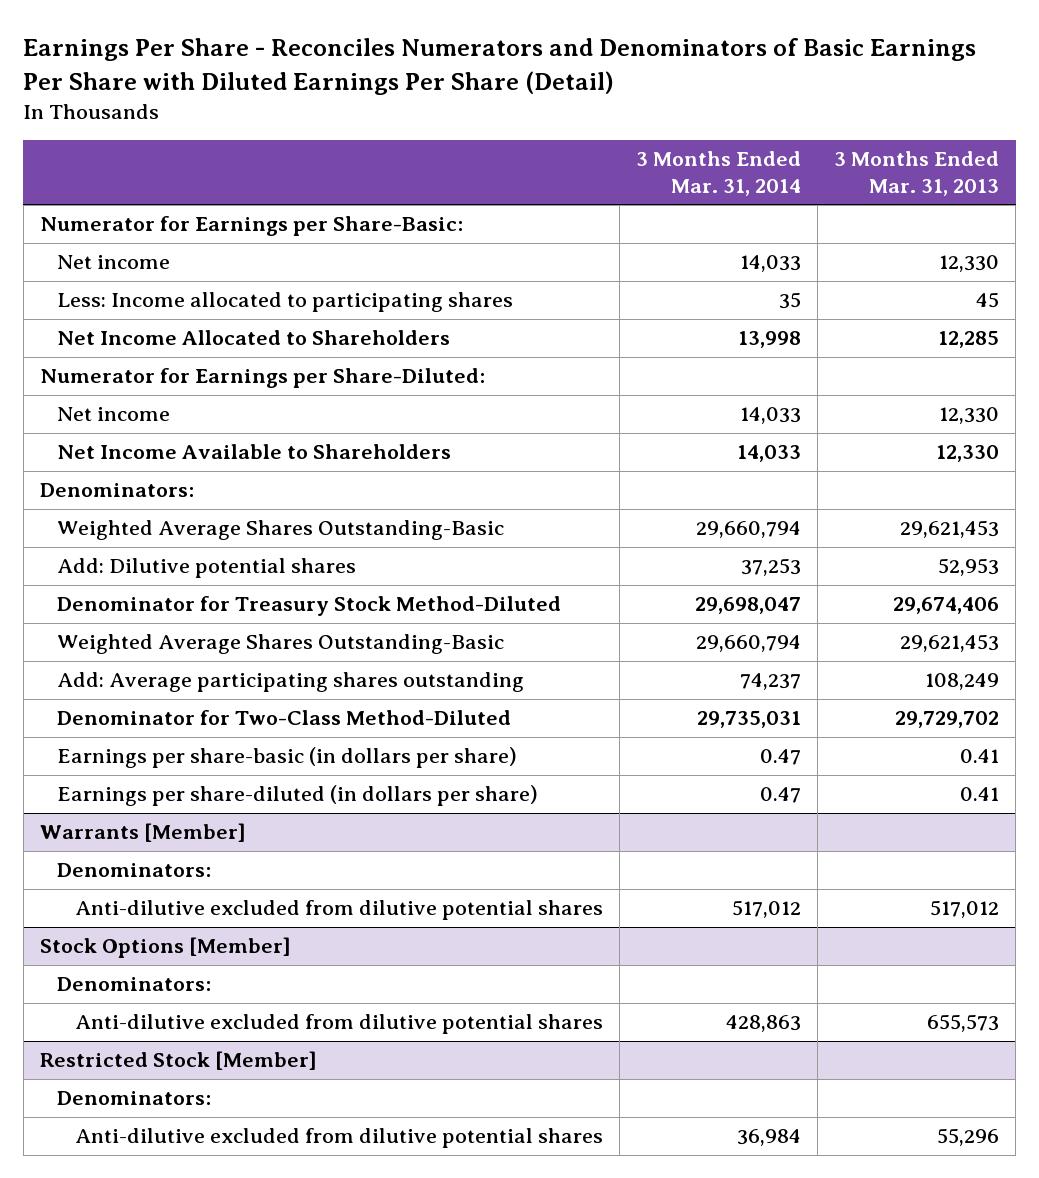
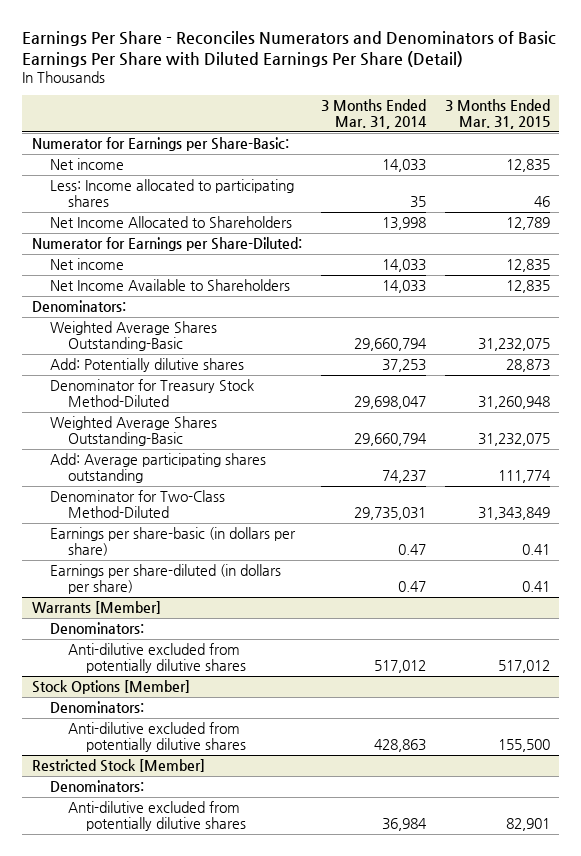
[834,151,1000,196] 3 Months Ended Mar. 31, 2013 -> none
none -> [444,98,550,129] 3 Months Ended Mar. 31, 2015
[57,558,357,579] Add: Dilutive potential shares -> [49,358,244,373] Add: Potentially dilutive shares
[74,900,603,921] Anti-dilutive excluded from dilutive potential shares -> [68,643,247,673] Anti-dilutive excluded from potentially dilutive shares
[74,1014,603,1035] Anti-dilutive excluded from dilutive potential shares -> [68,722,247,752] Anti-dilutive excluded from potentially dilutive shares
[74,1128,603,1149] Anti-dilutive excluded from dilutive potential shares -> [68,801,247,831] Anti-dilutive excluded from potentially dilutive shares

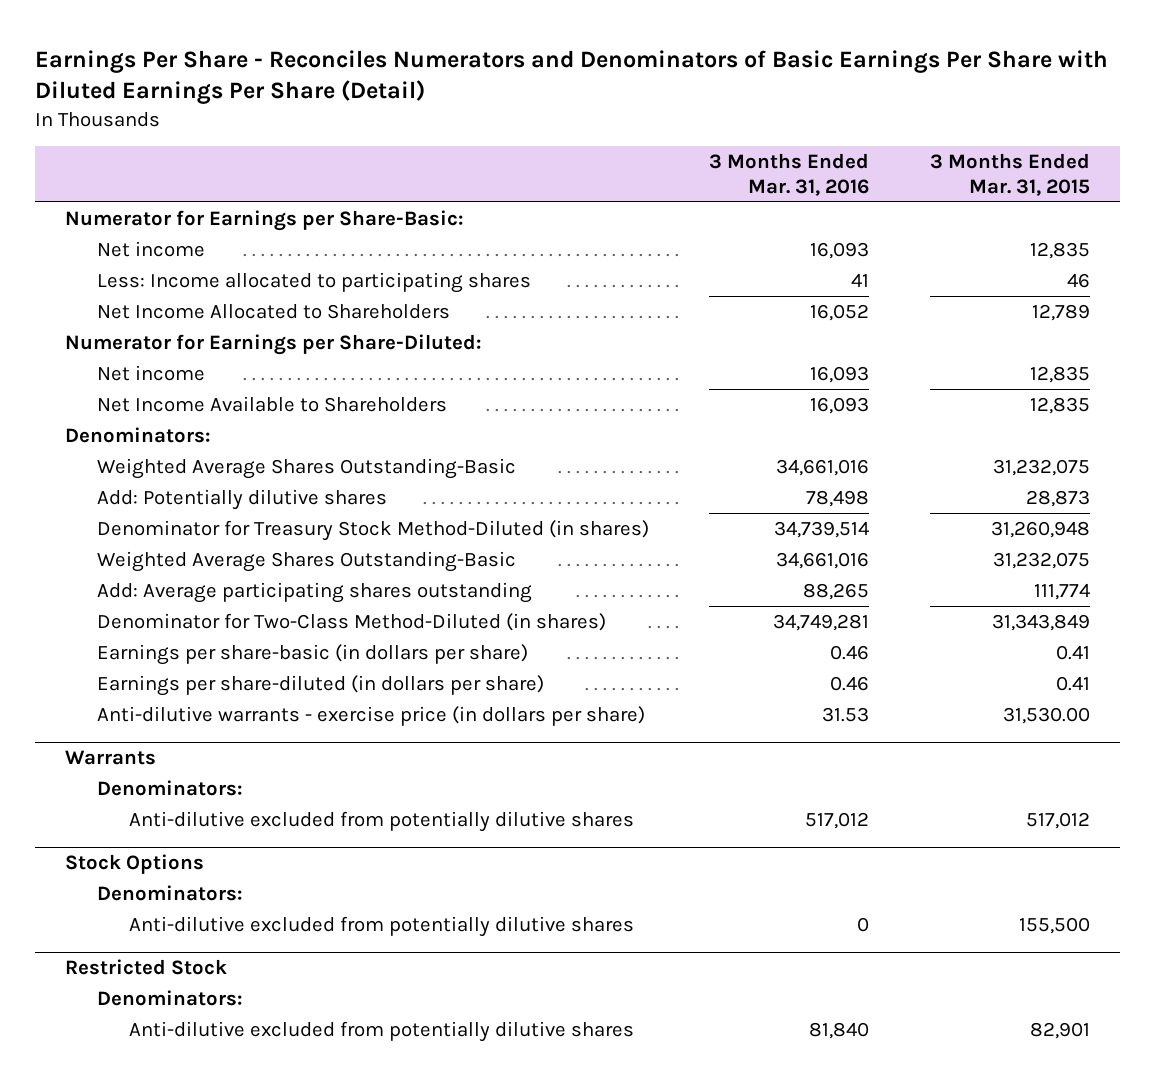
[320,98,427,129] 3 Months Ended Mar. 31, 2014 -> none
none -> [709,153,870,196] 3 Months Ended Mar. 31, 2016
[49,379,254,407] Denominator for Treasury Stock Method-Diluted -> [96,519,649,541] Denominator for Treasury Stock Method-Diluted (in shares)
[49,490,225,518] Denominator for Two-Class Method-Diluted -> [96,612,606,631] Denominator for Two-Class Method-Diluted (in shares)
none -> [96,705,645,726] Anti-dilutive warrants - exercise price (in dollars per share)
[31,601,161,615] Warrants [Member] -> [65,750,157,766] Warrants
[31,680,190,695] Stock Options [Member] -> [65,854,205,875] Stock Options
[31,759,205,773] Restricted Stock [Member] -> [65,959,228,976] Restricted Stock

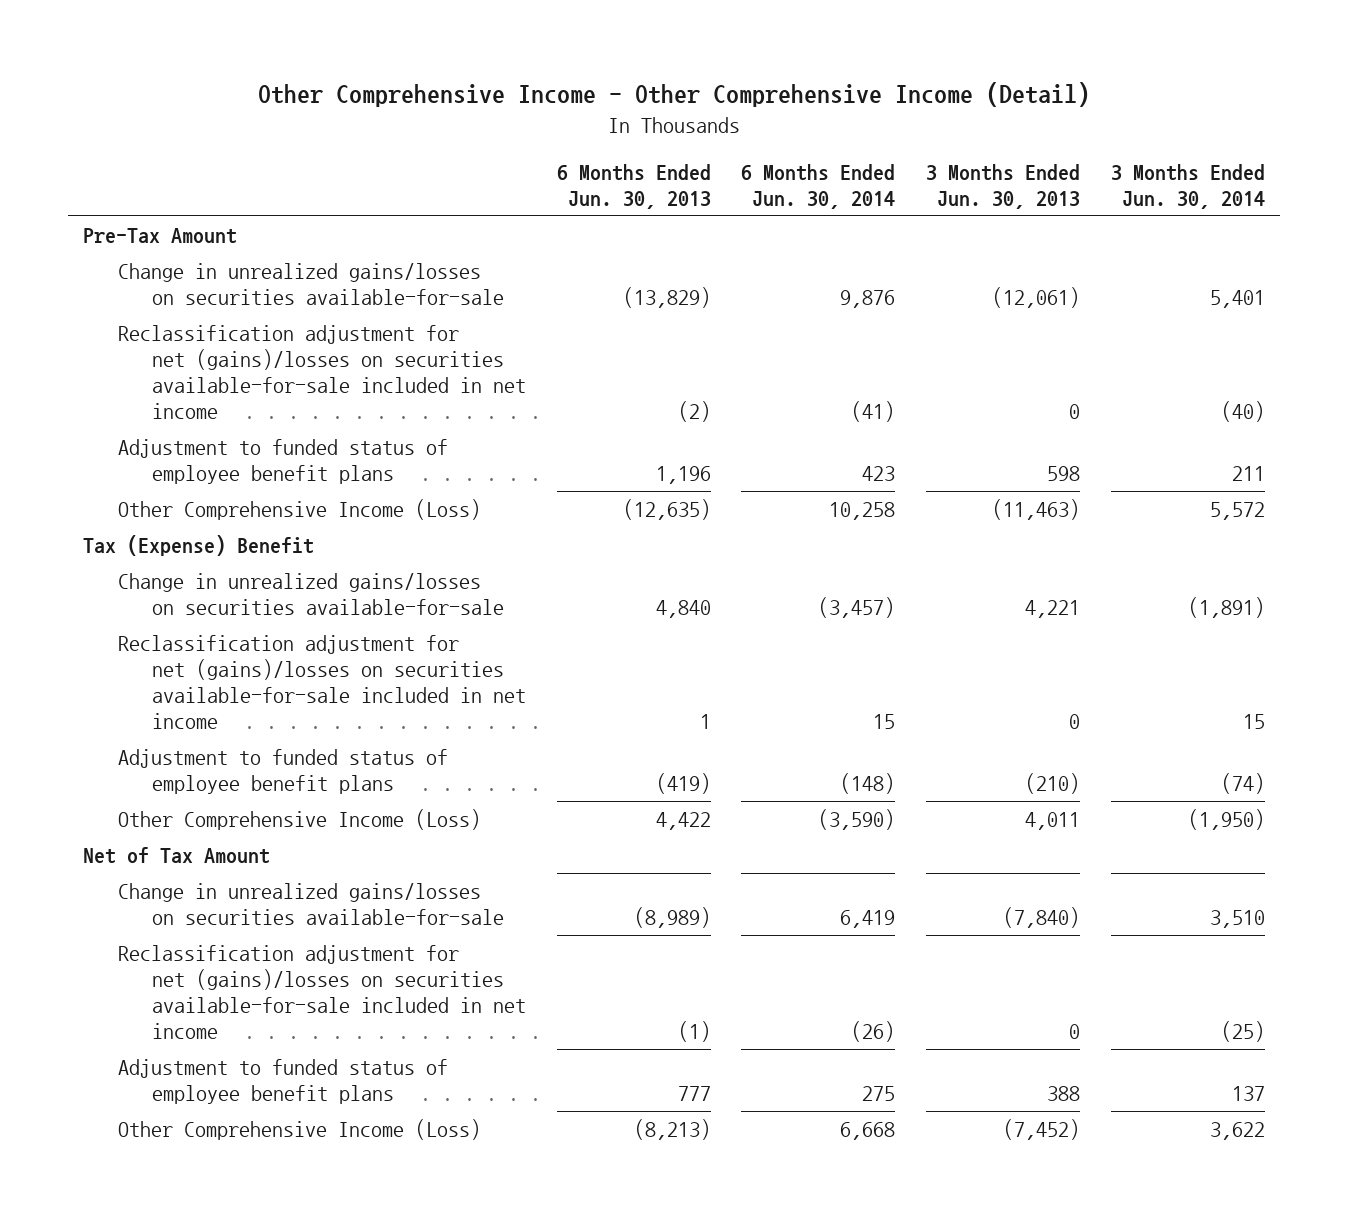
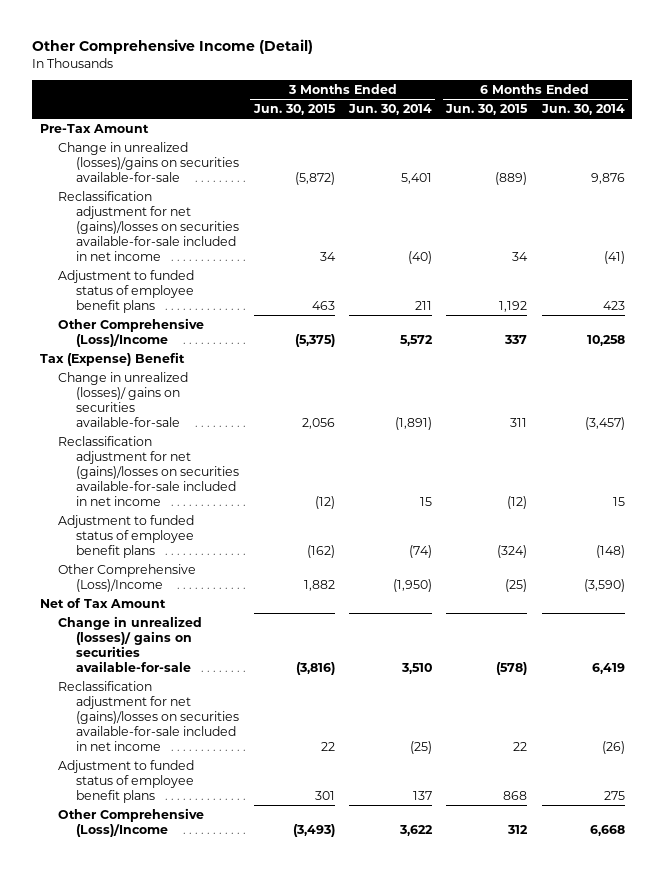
[257,81,1090,107] Other Comprehensive Income - Other Comprehensive Income (Detail) -> [32,39,314,55] Other Comprehensive Income (Detail)
[556,163,711,209] 6 Months Ended Jun. 30, 2013 -> none
[926,163,1081,209] 3 Months Ended Jun. 30, 2013 -> none
none -> [252,104,336,116] Jun. 30, 2015
none -> [445,104,529,116] Jun. 30, 2015
[117,263,505,306] Change in unrealized gains/losses on securities available-for-sale -> [57,141,240,182] Change in unrealized (losses)/gains on securities available-for-sale
[117,499,481,521] Other Comprehensive Income (Loss) -> [57,317,204,347] Other Comprehensive (Loss)/Income
[117,573,505,616] Change in unrealized gains/losses on securities available-for-sale -> [57,371,188,427] Change in unrealized (losses)/ gains on securities available-for-sale
[117,809,481,831] Other Comprehensive Income (Loss) -> [57,563,196,592] Other Comprehensive (Loss)/Income
[117,883,505,926] Change in unrealized gains/losses on securities available-for-sale -> [57,615,202,672] Change in unrealized (losses)/ gains on securities available-for-sale
[117,1119,481,1141] Other Comprehensive Income (Loss) -> [57,807,204,837] Other Comprehensive (Loss)/Income

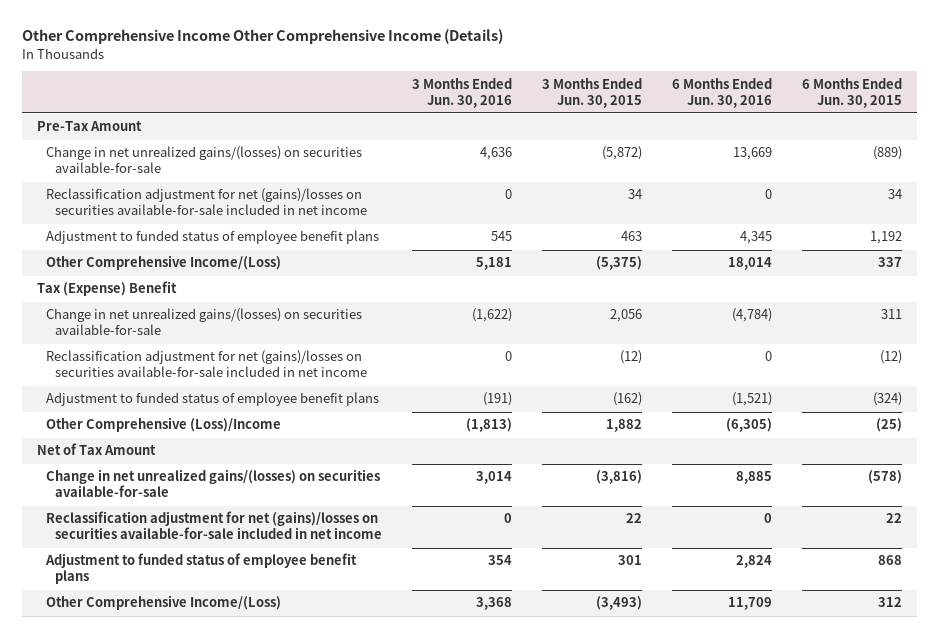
[32,39,314,55] Other Comprehensive Income (Detail) -> [21,29,503,45] Other Comprehensive Income Other Comprehensive Income (Details)
[347,104,432,116] Jun. 30, 2014 -> none
[540,104,625,116] Jun. 30, 2014 -> none
none -> [412,77,513,108] 3 Months Ended Jun. 30, 2016
none -> [672,77,773,108] 6 Months Ended Jun. 30, 2016
[57,141,240,182] Change in unrealized (losses)/gains on securities available-for-sale -> [45,146,362,174] Change in net unrealized gains/(losses) on securities available-for-sale
[57,317,204,347] Other Comprehensive (Loss)/Income -> [45,255,281,271] Other Comprehensive Income/(Loss)
[57,371,188,427] Change in unrealized (losses)/ gains on securities available-for-sale -> [45,308,362,336] Change in net unrealized gains/(losses) on securities available-for-sale
[57,615,202,672] Change in unrealized (losses)/ gains on securities available-for-sale -> [45,469,380,498] Change in net unrealized gains/(losses) on securities available-for-sale
[57,807,204,837] Other Comprehensive (Loss)/Income -> [45,595,281,611] Other Comprehensive Income/(Loss)

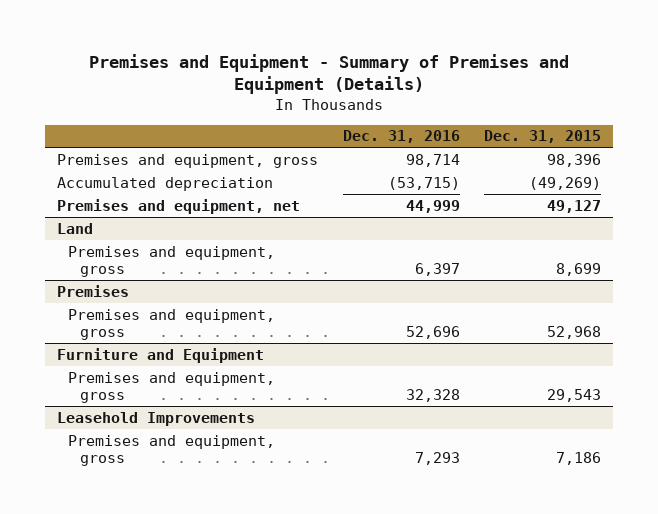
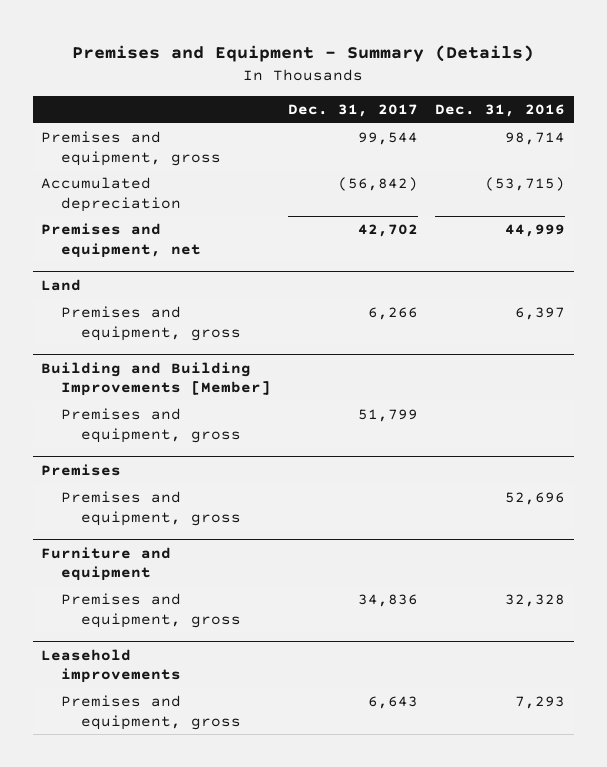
[89,53,570,95] Premises and Equipment - Summary of Premises and Equipment (Details) -> [72,44,535,62] Premises and Equipment - Summary (Details)
[484,130,602,144] Dec. 31, 2015 -> none
none -> [288,104,419,118] Dec. 31, 2017
none -> [41,361,272,397] Building and Building Improvements [Member]
none -> [61,408,241,443] Premises and equipment, gross
[57,347,265,363] Furniture and Equipment -> [41,546,172,582] Furniture and equipment
[57,411,256,426] Leasehold Improvements -> [41,648,182,684] Leasehold improvements

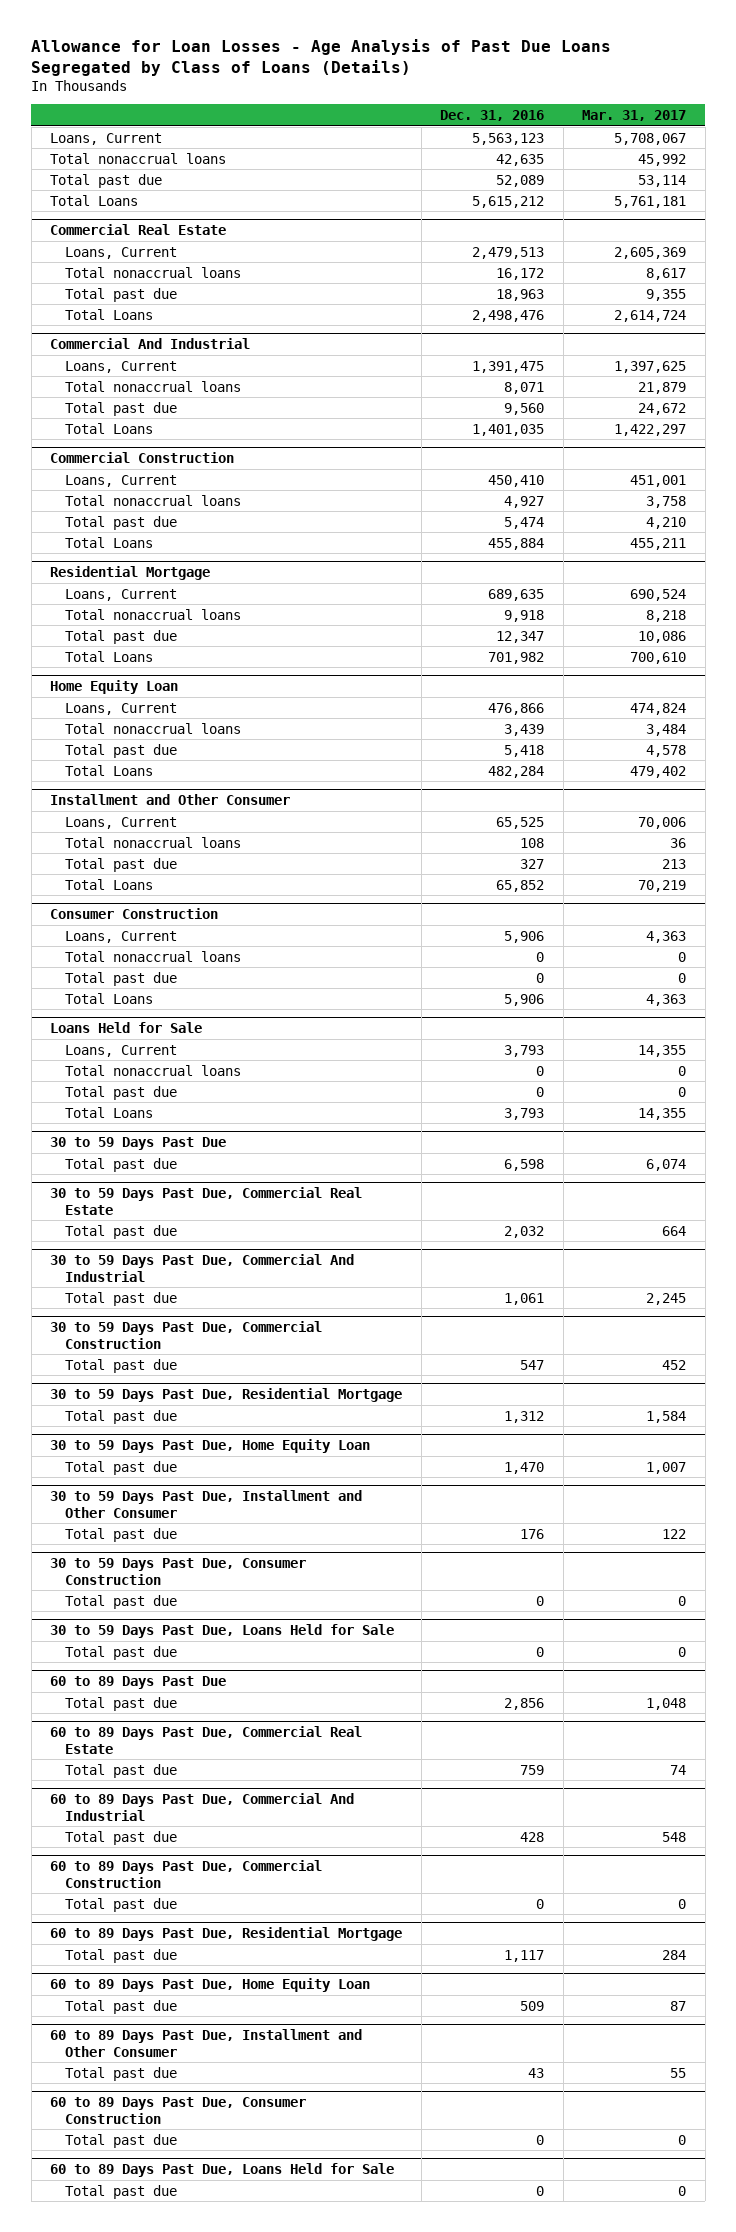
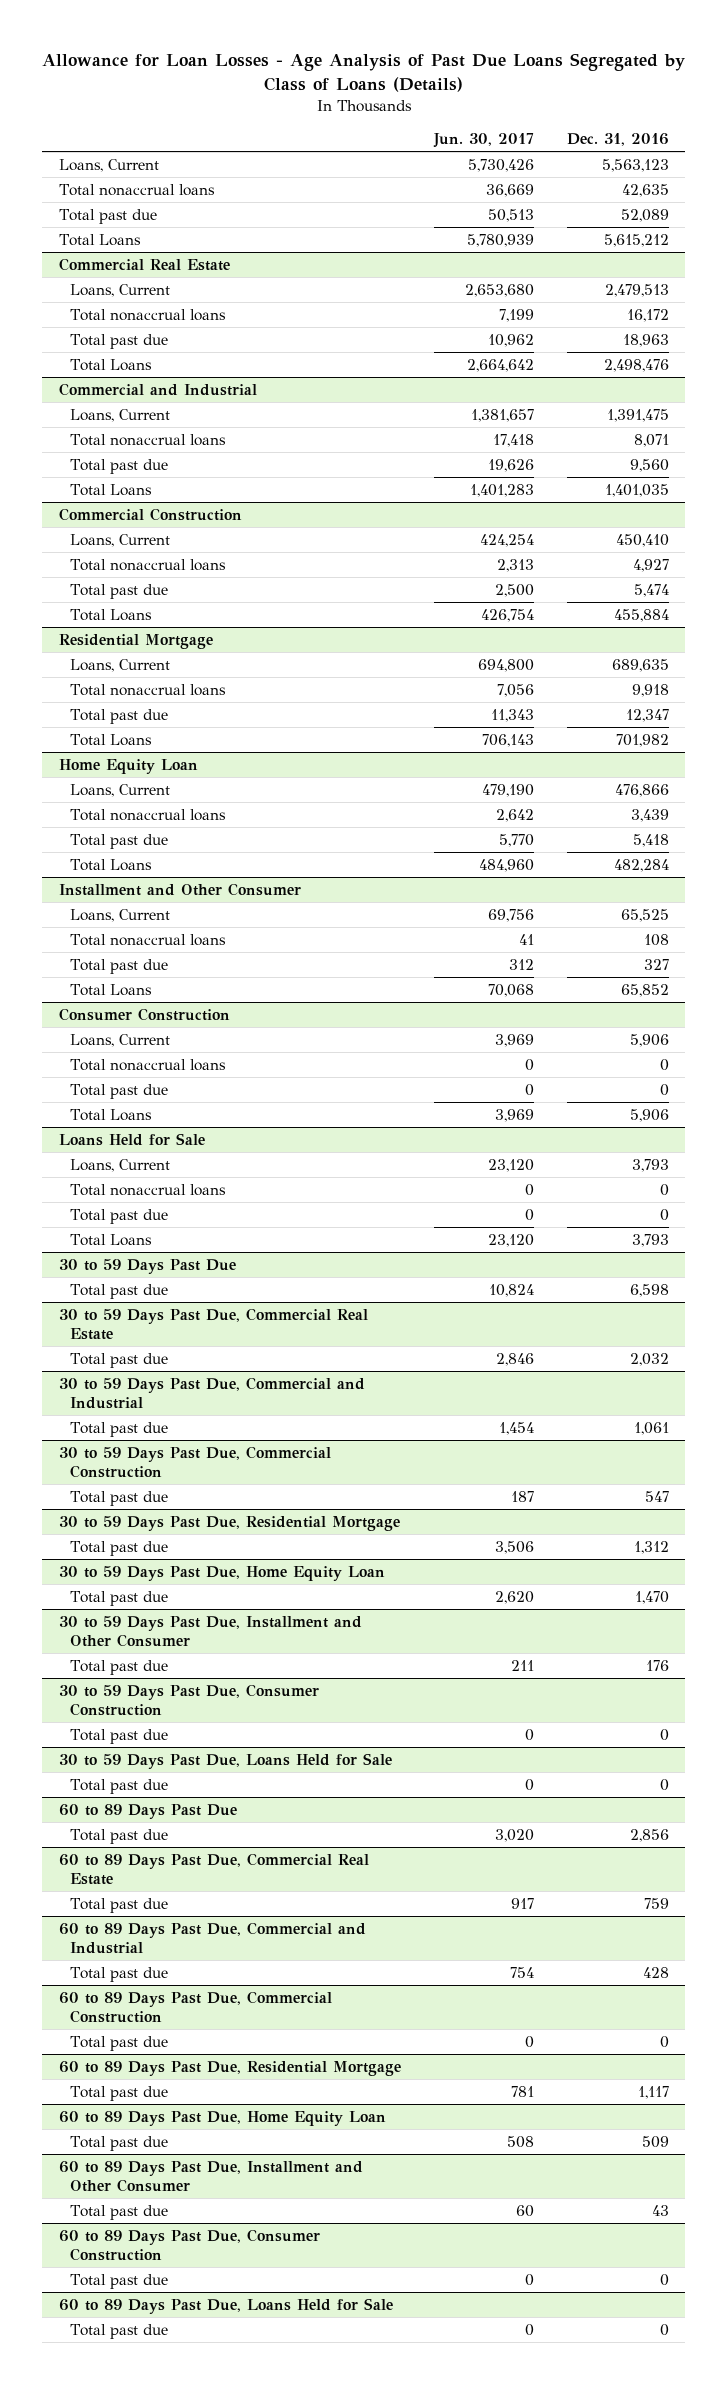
[582,109,687,121] Mar. 31, 2017 -> none
none -> [432,132,534,148] Jun. 30, 2017
[50,337,251,349] Commercial And Industrial -> [58,382,257,396] Commercial and Industrial
[50,1253,355,1282] 30 to 59 Days Past Due, Commercial And Industrial -> [58,1376,365,1409] 30 to 59 Days Past Due, Commercial and Industrial
[50,1792,355,1821] 60 to 89 Days Past Due, Commercial And Industrial -> [58,1921,366,1954] 60 to 89 Days Past Due, Commercial and Industrial

